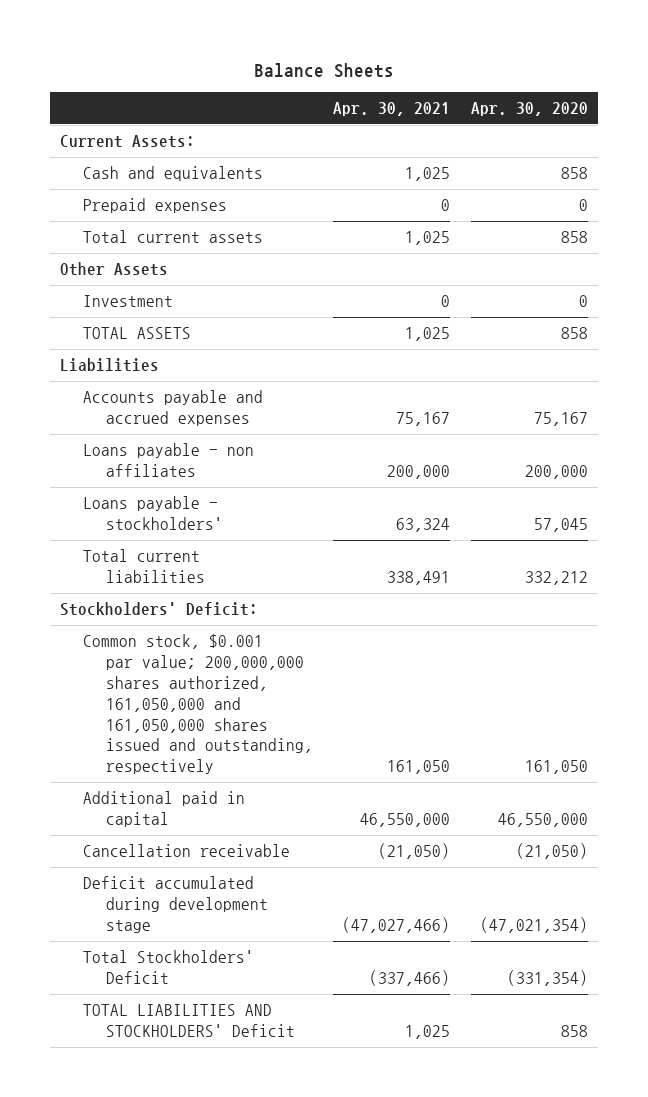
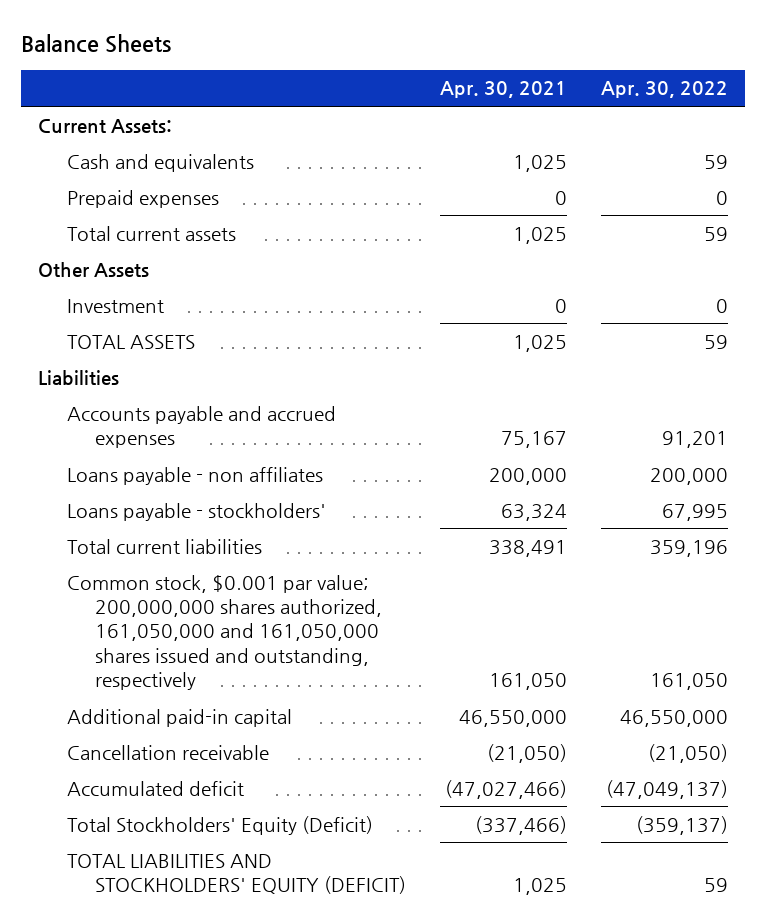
[470,102,588,117] Apr. 30, 2020 -> none
none -> [601,81,729,99] Apr. 30, 2022
[60,602,259,617] Stockholders' Deficit: -> none
[83,791,246,828] Additional paid in capital -> [66,708,292,727] Additional paid-in capital
[83,876,268,933] Deficit accumulated during development stage -> [66,780,244,796] Accumulated deficit
[83,950,255,985] Total Stockholders' Deficit -> [66,815,373,835] Total Stockholders' Equity (Deficit)
[83,1004,295,1038] TOTAL LIABILITIES AND STOCKHOLDERS' Deficit -> [66,853,407,895] TOTAL LIABILITIES AND STOCKHOLDERS' EQUITY (DEFICIT)

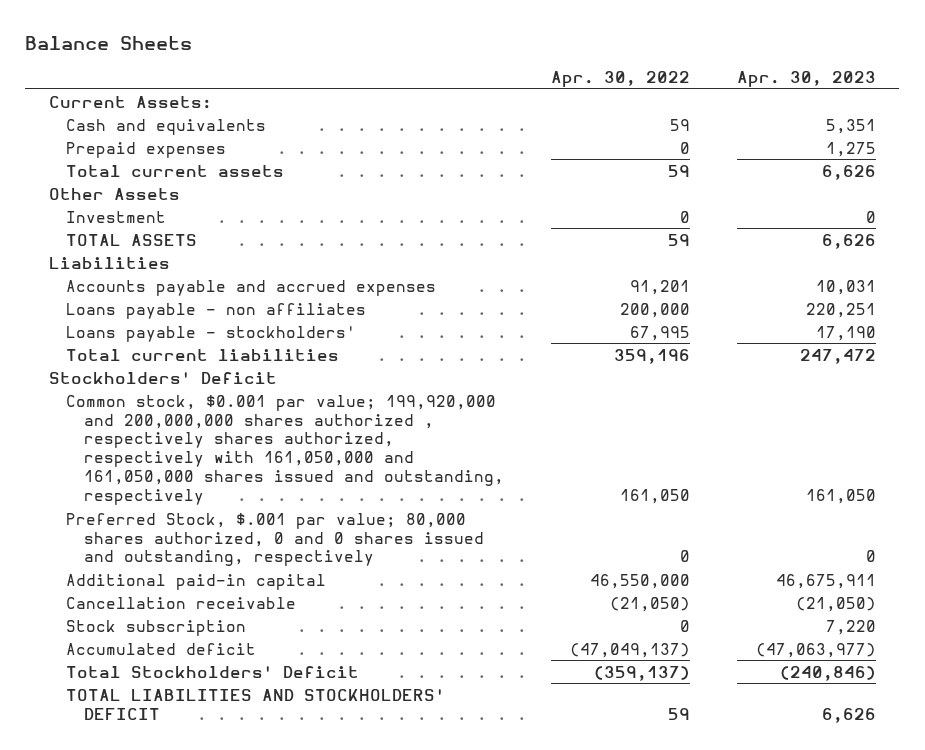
[440,81,568,99] Apr. 30, 2021 -> none
none -> [736,71,876,88] Apr. 30, 2023
none -> [48,371,277,384] Stockholders' Deficit
[66,574,383,690] Common stock, $0.001 par value; 200,000,000 shares authorized, 161,050,000 and 161,050,000 shares issued and outstanding, respectively -> [66,394,504,506] Common stock, $0.001 par value; 199,920,000 and 200,000,000 shares authorized , respectively shares authorized, respectively with 161,050,000 and 161,050,000 shares issued and outstanding, respectively
none -> [66,512,484,567] Preferred Stock, $.001 par value; 80,000 shares authorized, 0 and 0 shares issued and outstanding, respectively
none -> [66,619,247,636] Stock subscription
[66,815,373,835] Total Stockholders' Equity (Deficit) -> [66,665,360,678] Total Stockholders' Deficit
[66,853,407,895] TOTAL LIABILITIES AND STOCKHOLDERS' EQUITY (DEFICIT) -> [66,688,446,720] TOTAL LIABILITIES AND STOCKHOLDERS' DEFICIT

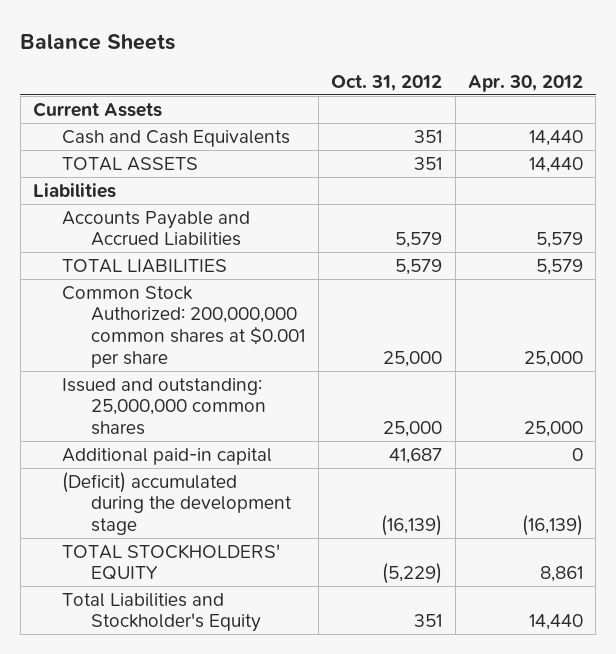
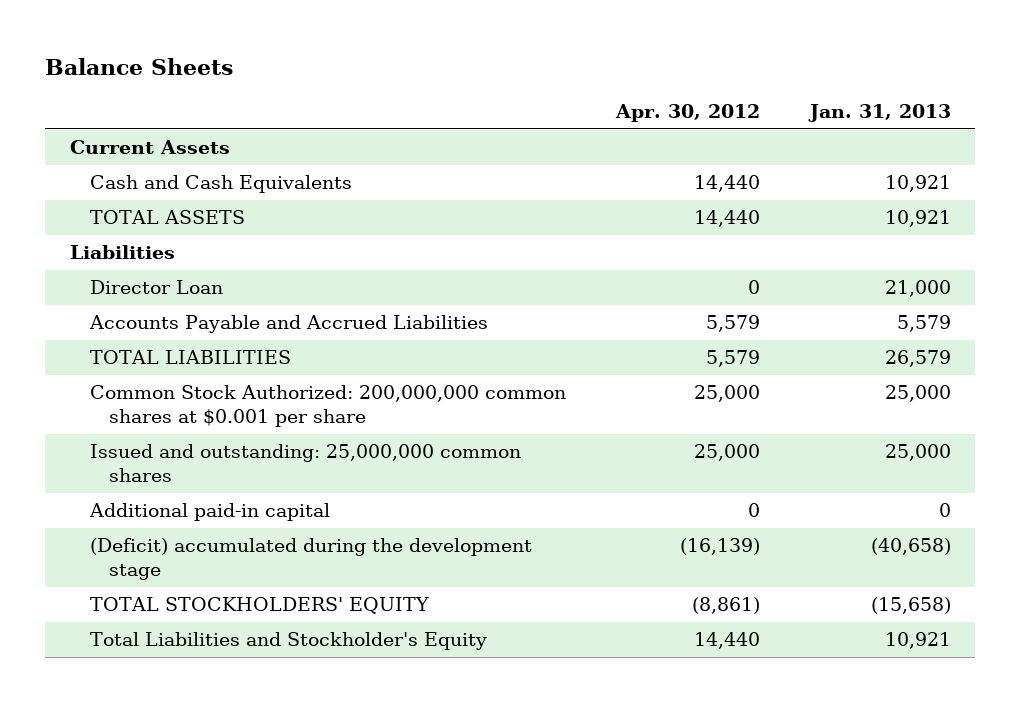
[331,74,443,91] Oct. 31, 2012 -> none
none -> [807,104,951,123] Jan. 31, 2013
none -> [89,280,223,295] Director Loan
[539,566,583,583] 8,861 -> [691,597,760,615] (8,861)

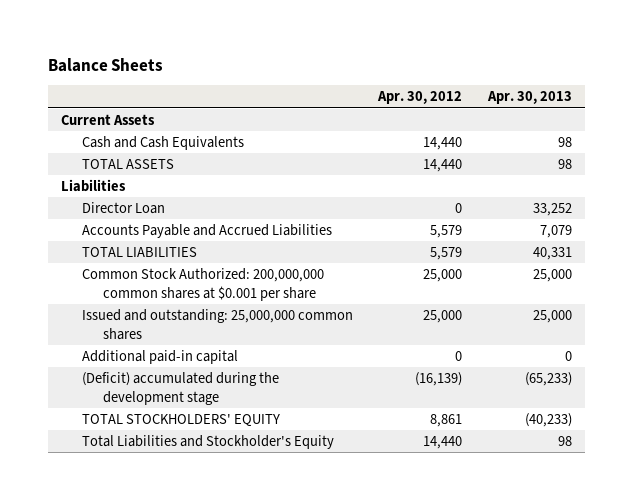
[807,104,951,123] Jan. 31, 2013 -> none
none -> [486,91,572,105] Apr. 30, 2013
[691,597,760,615] (8,861) -> [430,414,463,428] 8,861

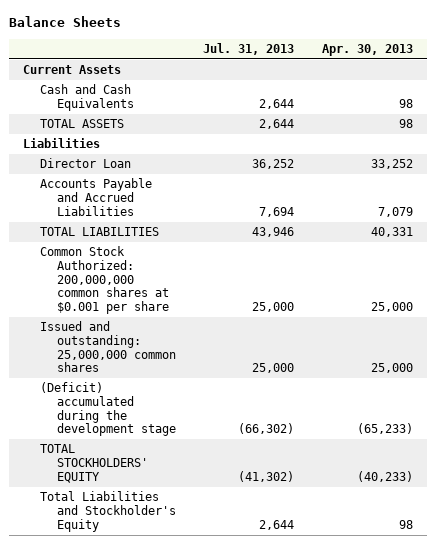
[377,91,463,105] Apr. 30, 2012 -> none
none -> [203,42,295,55] Jul. 31, 2013
[81,350,238,365] Additional paid-in capital -> none

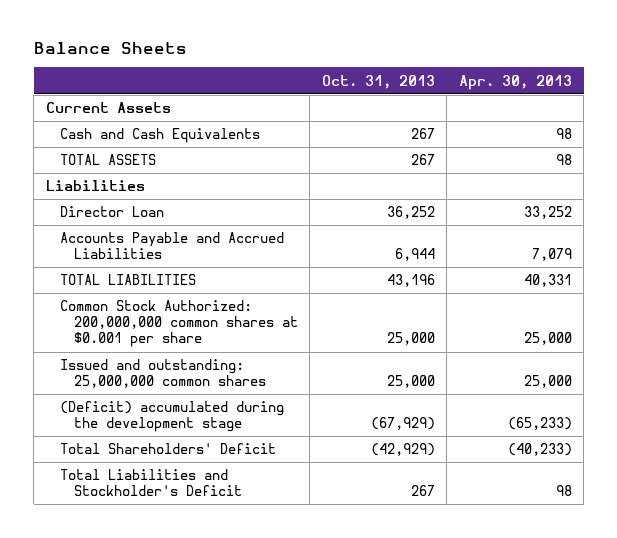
[203,42,295,55] Jul. 31, 2013 -> none
none -> [321,74,435,89] Oct. 31, 2013
[40,444,148,483] TOTAL STOCKHOLDERS' EQUITY -> [59,443,276,455] Total Shareholders' Deficit
[40,491,176,532] Total Liabilities and Stockholder's Equity -> [59,469,242,497] Total Liabilities and Stockholder's Deficit

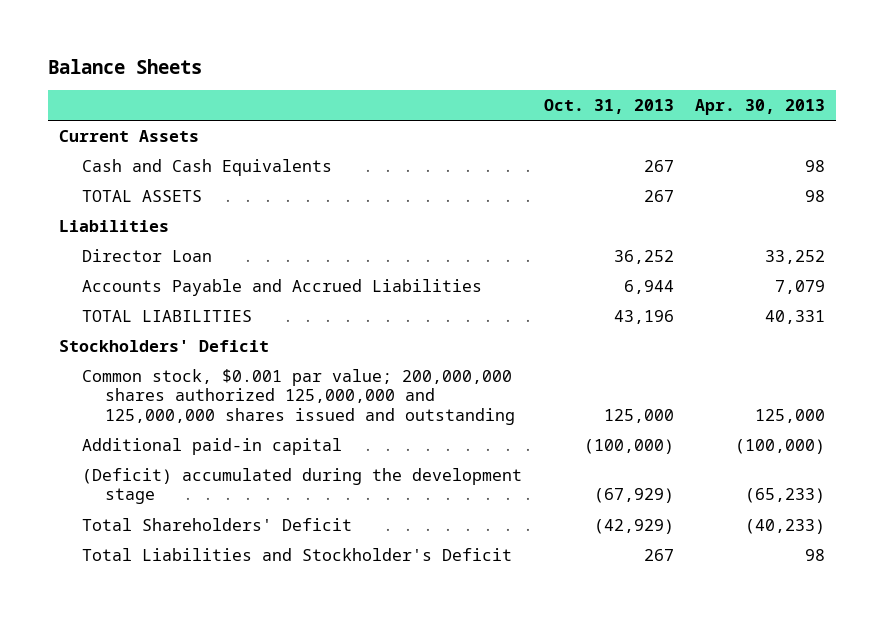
[59,300,298,348] Common Stock Authorized: 200,000,000 common shares at $0.001 per share -> none
[59,359,266,389] Issued and outstanding: 25,000,000 common shares -> none
none -> [58,340,269,353] Stockholders' Deficit
none -> [81,369,516,425] Common stock, $0.001 par value; 200,000,000 shares authorized 125,000,000 and 125,000,000 shares issued and outstanding
none -> [81,438,342,456] Additional paid-in capital

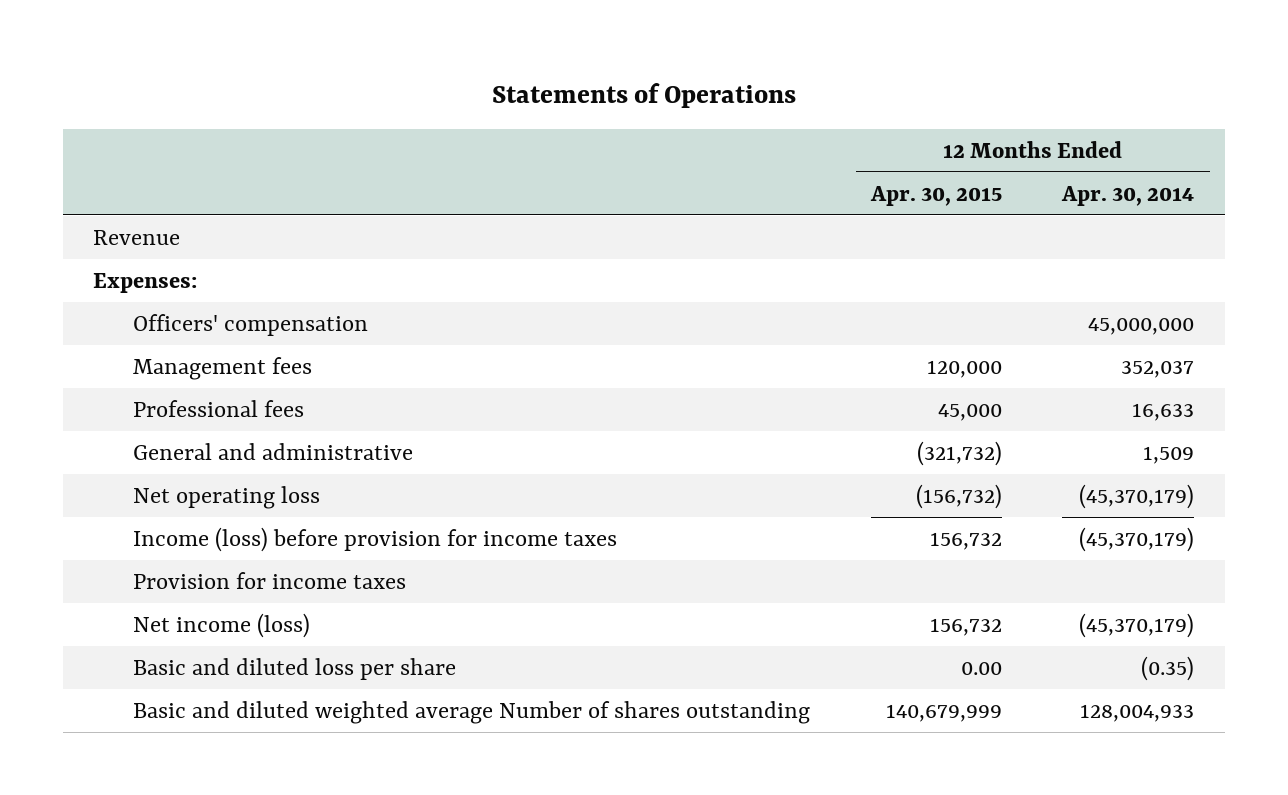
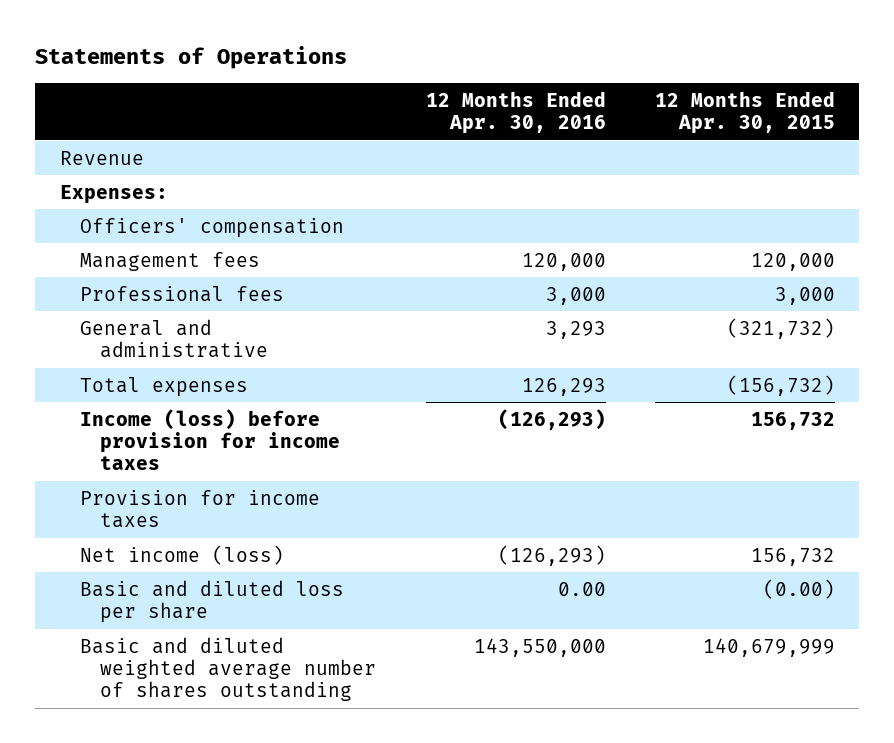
[1061,185,1195,206] Apr. 30, 2014 -> none
none -> [425,90,606,135] 12 Months Ended Apr. 30, 2016
[937,403,1002,421] 45,000 -> [774,286,835,305] 3,000
[133,485,321,509] Net operating loss -> [79,376,248,397] Total expenses
[960,661,1002,675] 0.00 -> [762,578,835,599] (0.00)
[133,700,811,724] Basic and diluted weighted average Number of shares outstanding -> [79,636,377,702] Basic and diluted weighted average number of shares outstanding

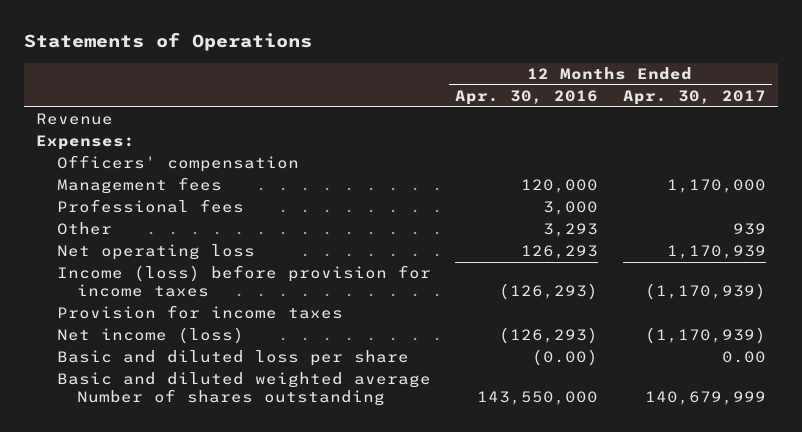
[654,90,835,135] 12 Months Ended Apr. 30, 2015 -> none
none -> [622,90,766,106] Apr. 30, 2017
[79,318,269,359] General and administrative -> [56,222,112,236] Other
[79,376,248,397] Total expenses -> [56,244,255,261] Net operating loss
[557,581,606,596] 0.00 -> [532,349,599,367] (0.00)
[79,636,377,702] Basic and diluted weighted average number of shares outstanding -> [56,372,431,407] Basic and diluted weighted average Number of shares outstanding

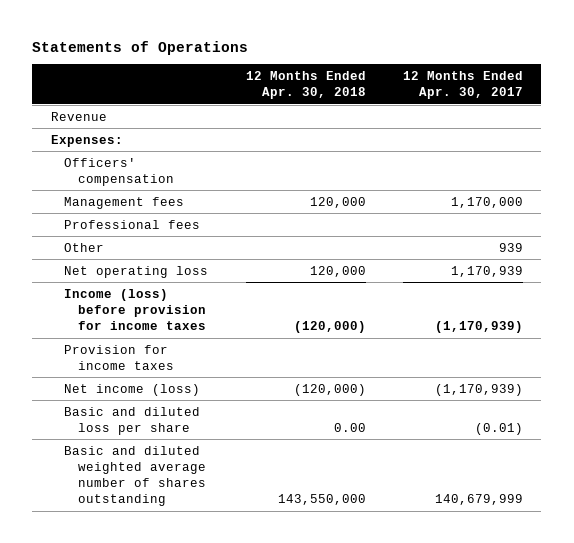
[455,90,599,106] Apr. 30, 2016 -> none
none -> [245,71,366,100] 12 Months Ended Apr. 30, 2018
[721,351,766,364] 0.00 -> [474,422,523,435] (0.01)
[56,372,431,407] Basic and diluted weighted average Number of shares outstanding -> [64,445,206,507] Basic and diluted weighted average number of shares outstanding

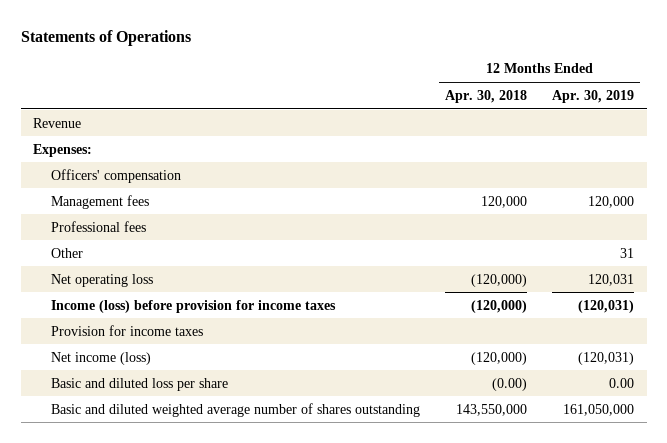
[402,71,523,100] 12 Months Ended Apr. 30, 2017 -> none
none -> [552,89,635,103] Apr. 30, 2019
[309,265,366,277] 120,000 -> [471,273,528,287] (120,000)
[333,422,366,432] 0.00 -> [492,377,528,391] (0.00)

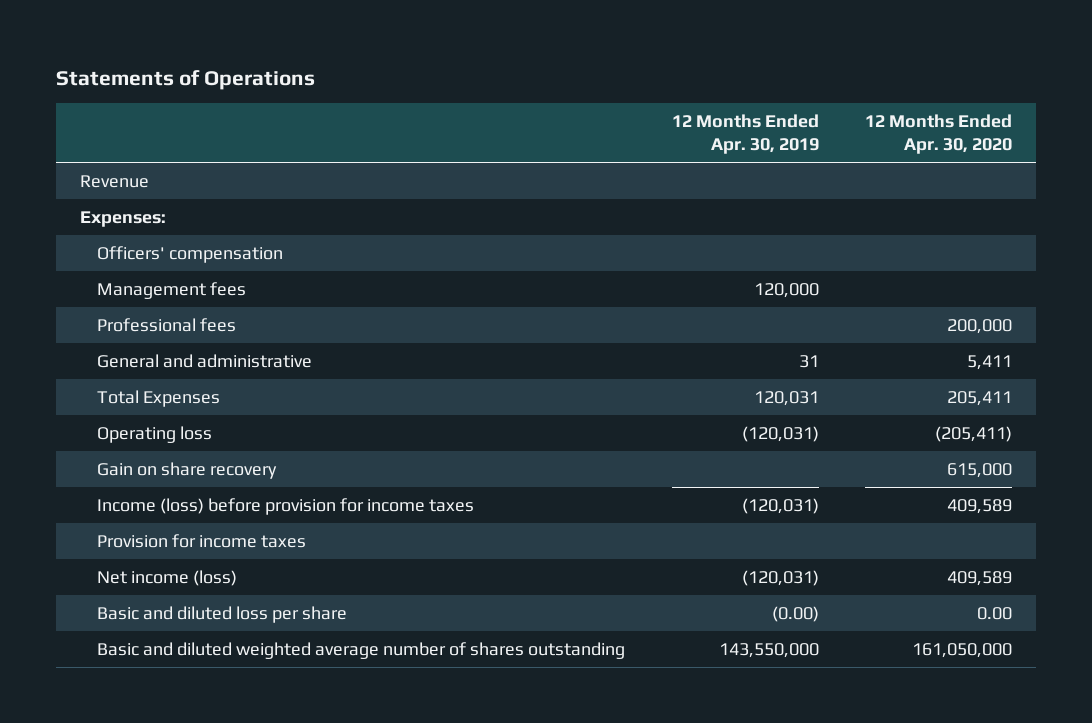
[445,89,528,103] Apr. 30, 2018 -> none
none -> [865,113,1013,155] 12 Months Ended Apr. 30, 2020
[50,247,83,258] Other -> none
none -> [96,353,312,368] General and administrative
none -> [96,389,220,407] Total Expenses
[50,273,153,287] Net operating loss -> [96,425,212,443] Operating loss
[588,273,635,286] 120,031 -> [741,425,819,442] (120,031)
none -> [96,461,277,479] Gain on share recovery
[609,377,635,388] 0.00 -> [771,605,819,622] (0.00)
[563,403,635,416] 161,050,000 -> [718,642,819,658] 143,550,000

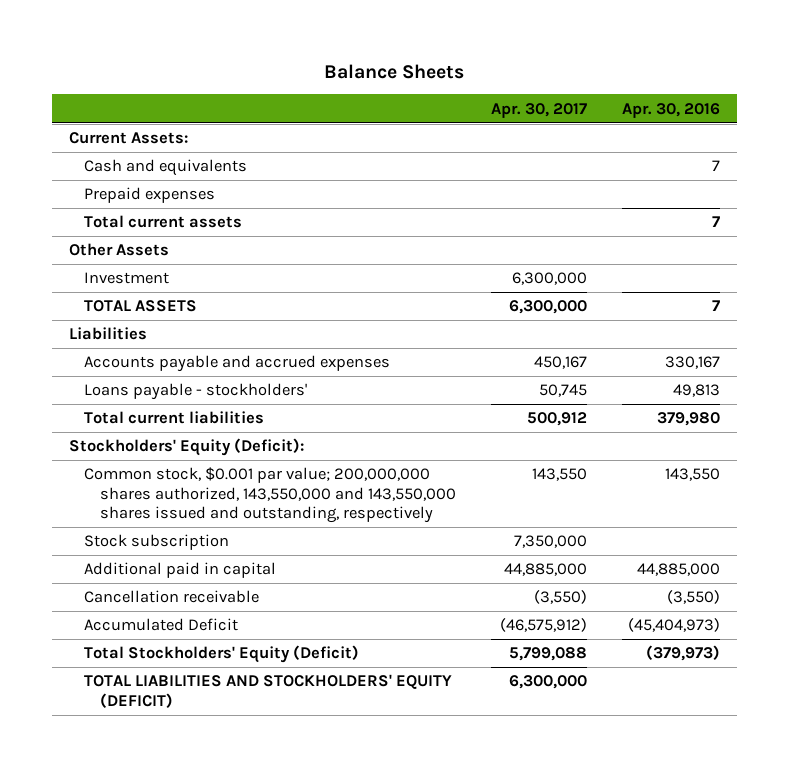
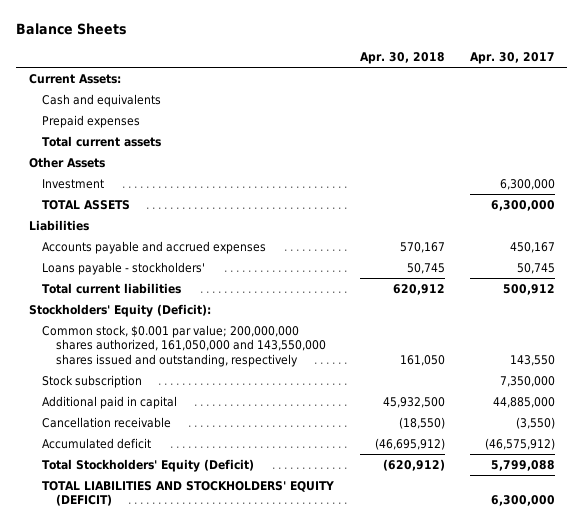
[621,102,720,118] Apr. 30, 2016 -> none
none -> [359,51,445,64] Apr. 30, 2018
[84,467,456,524] Common stock, $0.001 par value; 200,000,000 shares authorized, 143,550,000 and 143,550,000 shares issued and outstanding, respectively -> [42,324,327,367] Common stock, $0.001 par value; 200,000,000 shares authorized, 161,050,000 and 143,550,000 shares issued and outstanding, respectively
[84,618,239,632] Accumulated Deficit -> [42,437,152,449] Accumulated deficit

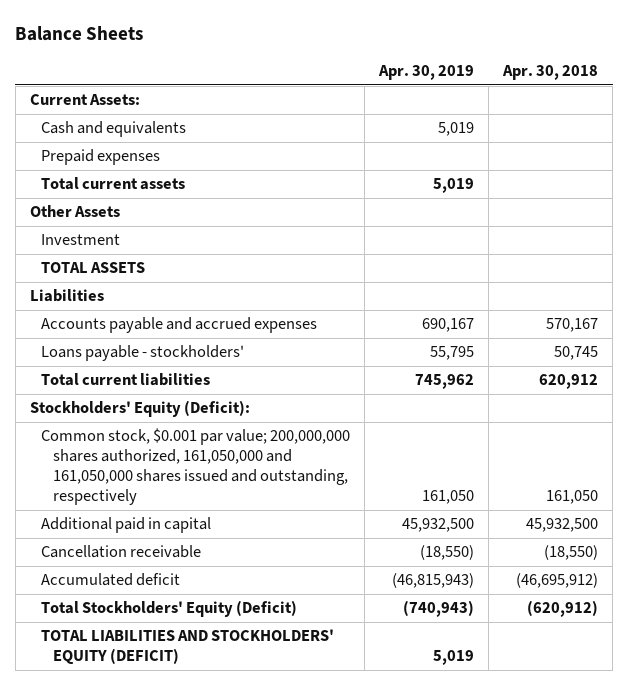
[469,51,555,64] Apr. 30, 2017 -> none
none -> [378,65,475,81] Apr. 30, 2019
[42,374,143,388] Stock subscription -> none
[42,324,327,367] Common stock, $0.001 par value; 200,000,000 shares authorized, 161,050,000 and 143,550,000 shares issued and outstanding, respectively -> [41,428,351,506] Common stock, $0.001 par value; 200,000,000 shares authorized, 161,050,000 and 161,050,000 shares issued and outstanding, respectively

